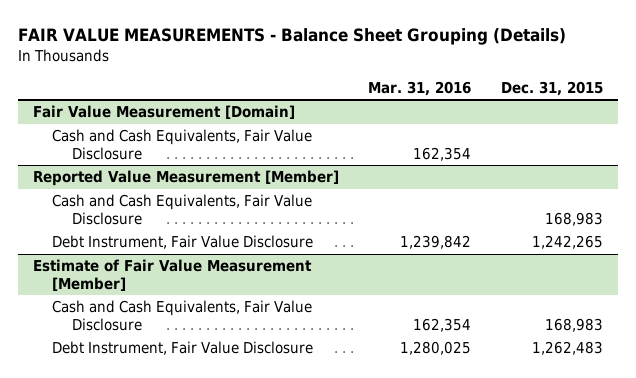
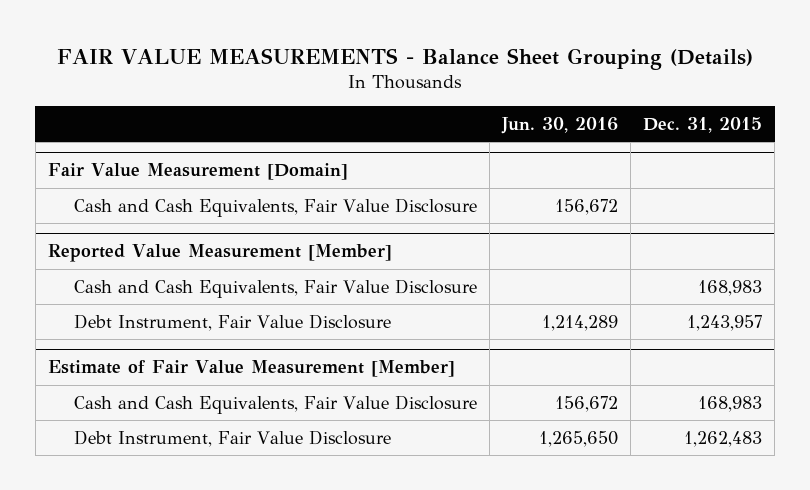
[368,80,472,96] Mar. 31, 2016 -> none
none -> [500,116,618,134] Jun. 30, 2016
[532,235,604,250] 1,242,265 -> [687,314,763,331] 1,243,957

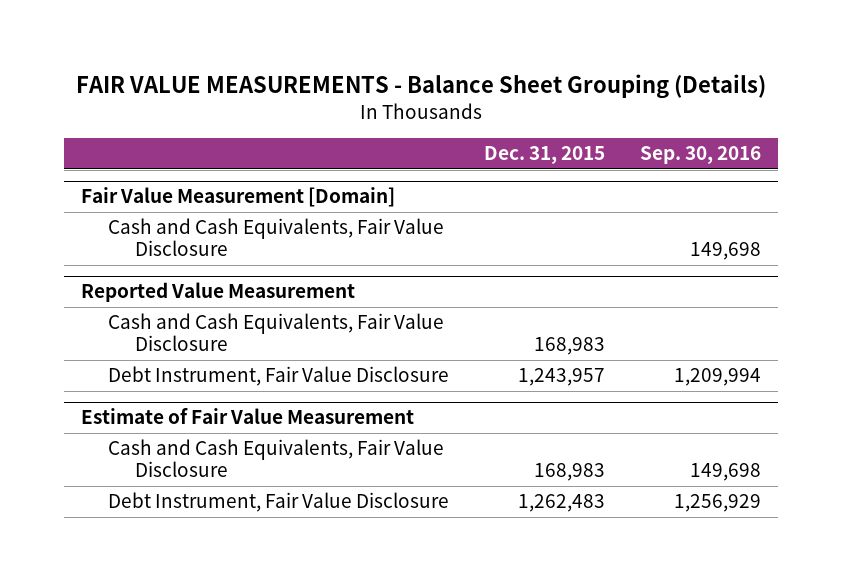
[500,116,618,134] Jun. 30, 2016 -> none
none -> [639,146,761,165] Sep. 30, 2016
[48,244,393,263] Reported Value Measurement [Member] -> [81,282,356,303] Reported Value Measurement
[48,360,456,378] Estimate of Fair Value Measurement [Member] -> [81,408,415,425] Estimate of Fair Value Measurement

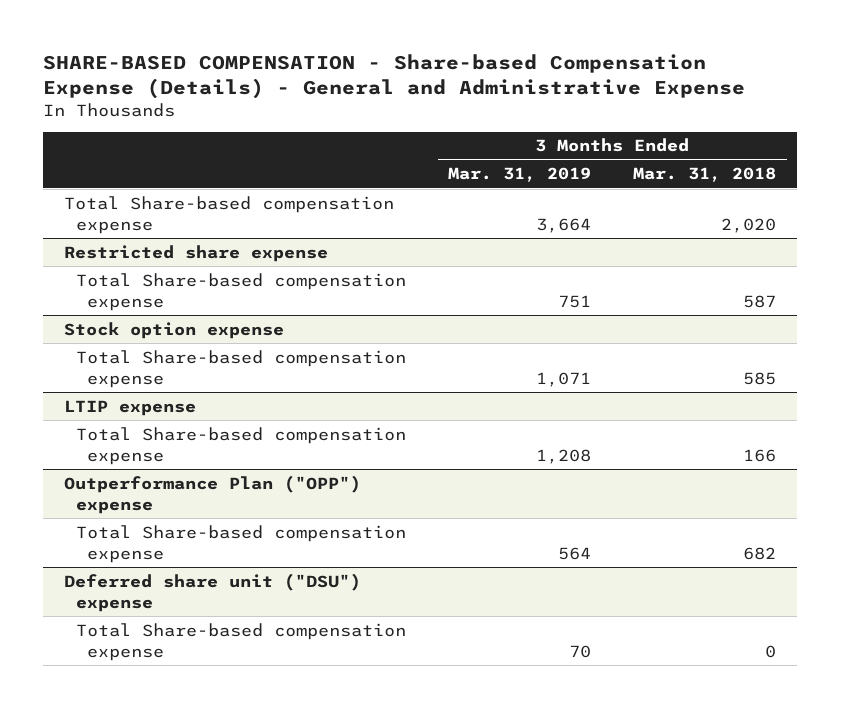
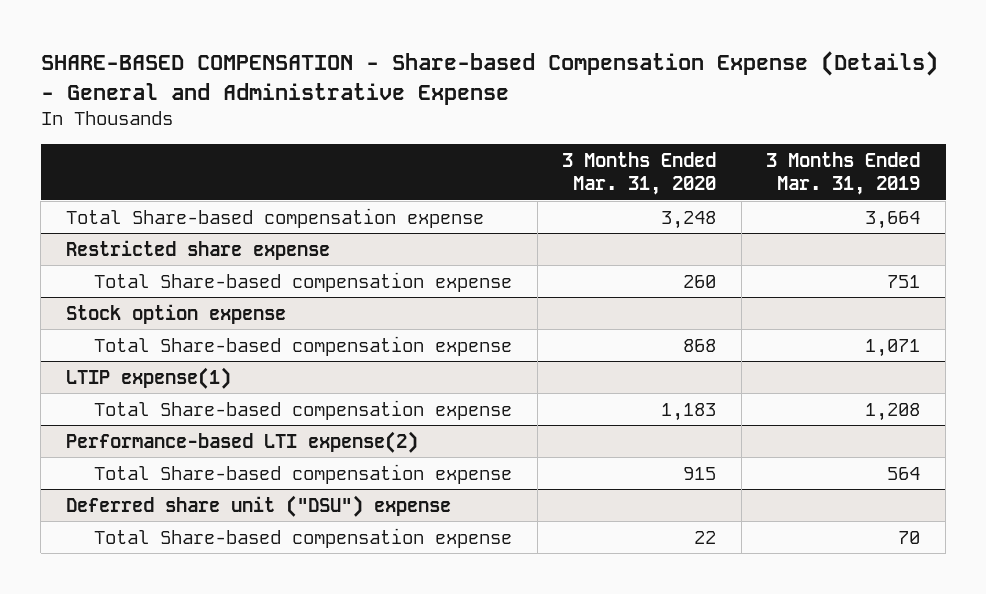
[633,167,777,183] Mar. 31, 2018 -> none
none -> [562,151,717,196] 3 Months Ended Mar. 31, 2020
[64,399,197,416] LTIP expense -> [65,366,231,389] LTIP expense(1)
[64,474,362,514] Outperformance Plan ("OPP") expense -> [65,430,418,453] Performance-based LTI expense(2)

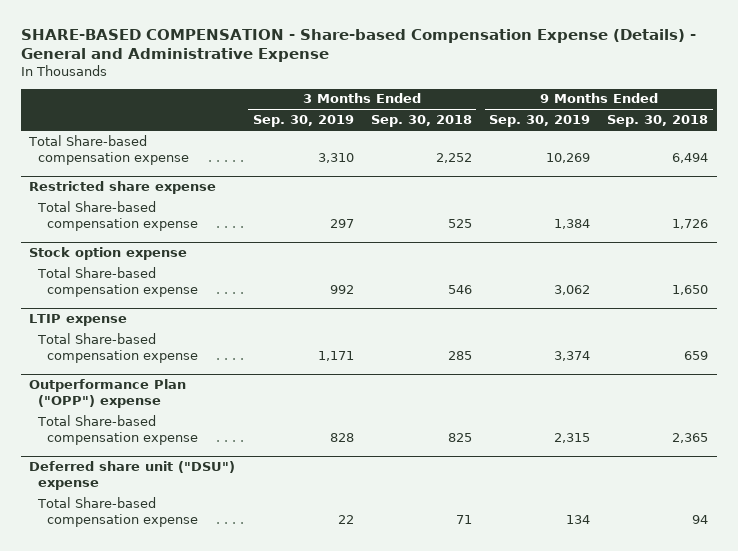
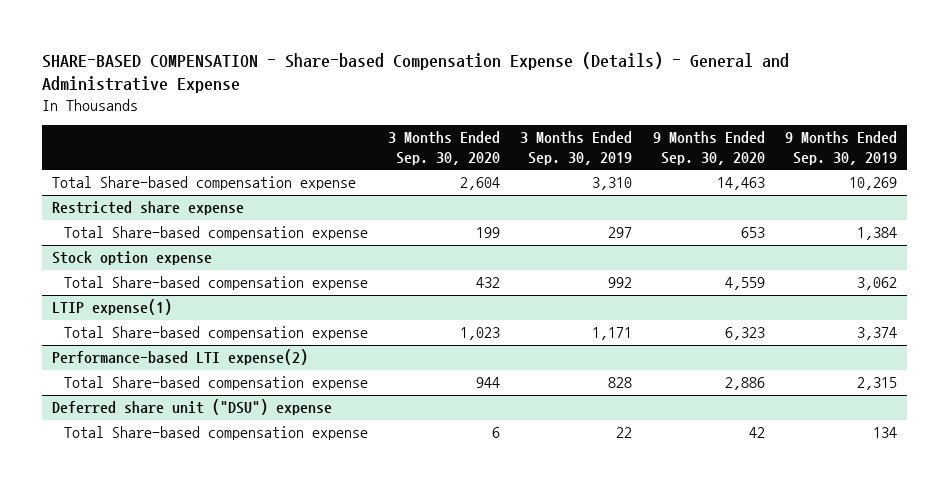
[370,115,472,128] Sep. 30, 2018 -> none
[607,115,709,128] Sep. 30, 2018 -> none
none -> [388,131,501,165] 3 Months Ended Sep. 30, 2020
none -> [652,131,765,165] 9 Months Ended Sep. 30, 2020
[29,314,128,327] LTIP expense -> [51,299,172,316] LTIP expense(1)
[29,379,187,409] Outperformance Plan ("OPP") expense -> [51,349,308,366] Performance-based LTI expense(2)

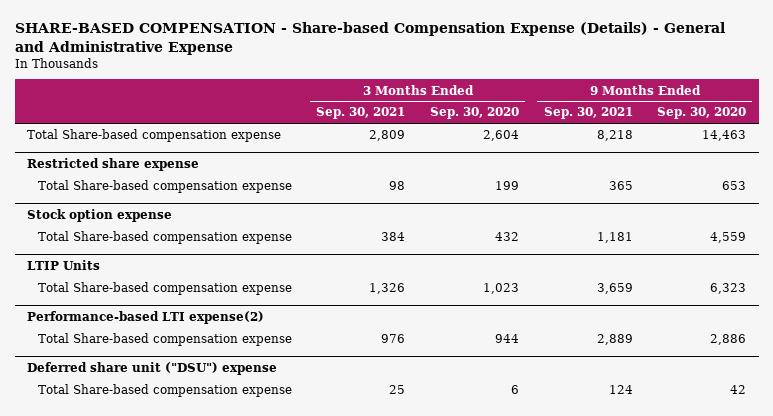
[520,131,633,165] 3 Months Ended Sep. 30, 2019 -> none
[784,131,897,165] 9 Months Ended Sep. 30, 2019 -> none
none -> [316,107,406,120] Sep. 30, 2021
none -> [543,107,633,120] Sep. 30, 2021
[51,299,172,316] LTIP expense(1) -> [27,260,101,271] LTIP Units

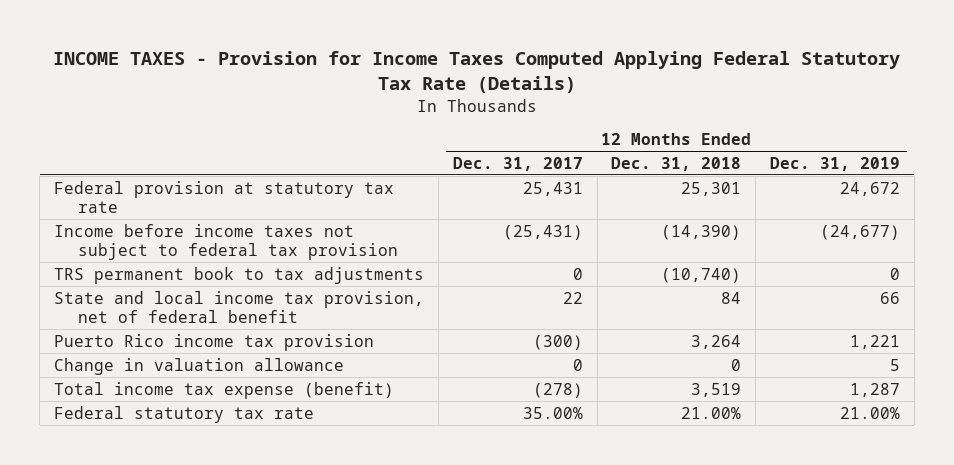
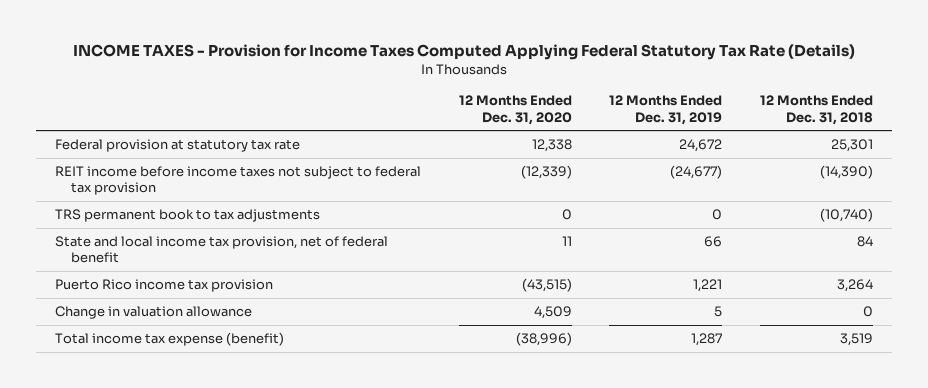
[452,156,583,171] Dec. 31, 2017 -> none
none -> [458,95,572,125] 12 Months Ended Dec. 31, 2020
[54,223,398,260] Income before income taxes not subject to federal tax provision -> [54,166,421,196] REIT income before income taxes not subject to federal tax provision
[54,405,315,423] Federal statutory tax rate -> none

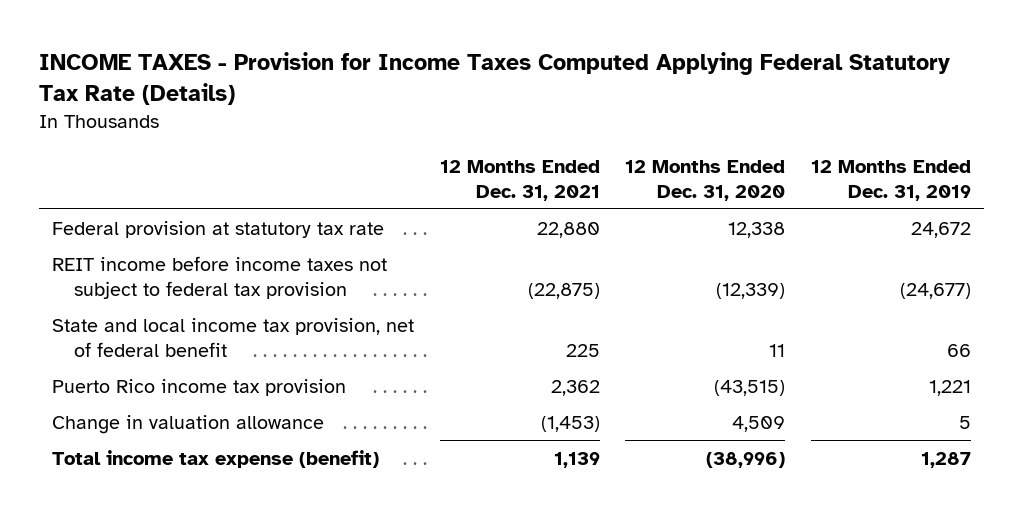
[760,95,874,125] 12 Months Ended Dec. 31, 2018 -> none
none -> [439,159,600,201] 12 Months Ended Dec. 31, 2021
[54,209,320,223] TRS permanent book to tax adjustments -> none

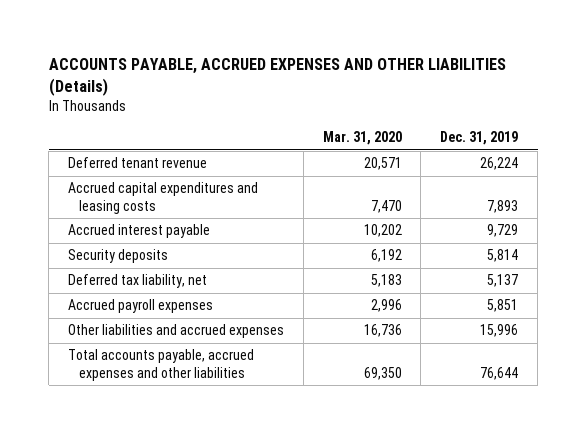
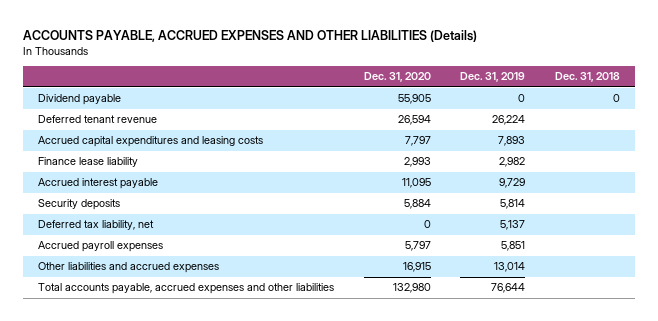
[322,131,402,146] Mar. 31, 2020 -> none
none -> [363,72,431,83] Dec. 31, 2020
none -> [555,72,621,83] Dec. 31, 2018
none -> [37,94,121,106] Dividend payable
none -> [37,157,138,168] Finance lease liability
[480,324,519,338] 15,996 -> [494,262,526,273] 13,014

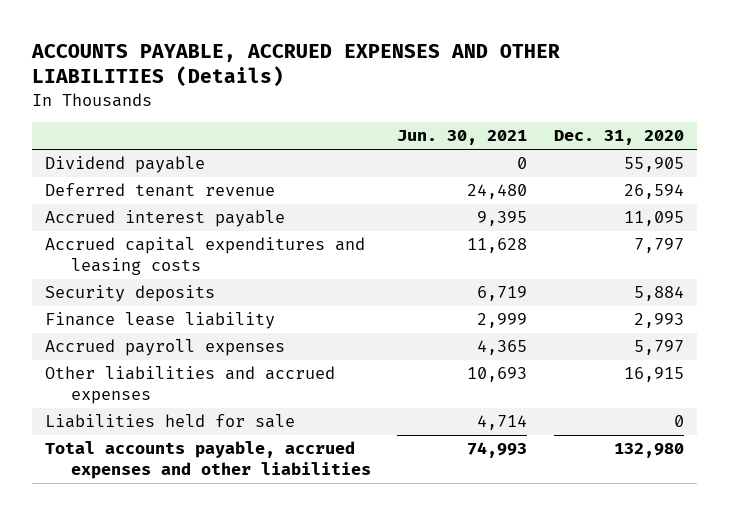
[460,72,526,83] Dec. 31, 2019 -> none
[555,72,621,83] Dec. 31, 2018 -> none
none -> [397,130,528,146] Jun. 30, 2021
[37,136,263,148] Accrued capital expenditures and leasing costs -> [45,237,366,276] Accrued capital expenditures and leasing costs
[37,220,154,231] Deferred tax liability, net -> none
[37,157,138,168] Finance lease liability -> [45,312,276,330] Finance lease liability
none -> [45,414,296,429] Liabilities held for sale

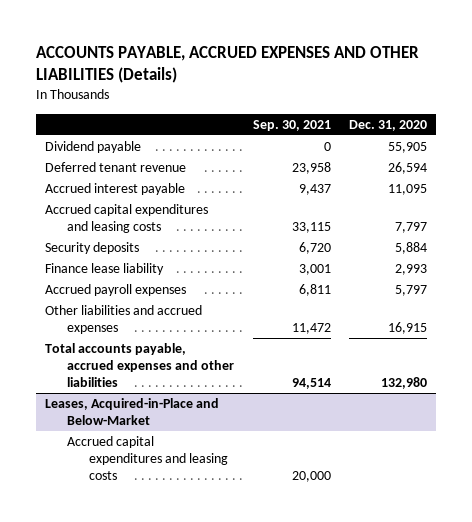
[397,130,528,146] Jun. 30, 2021 -> none
none -> [252,119,331,131] Sep. 30, 2021
[45,414,296,429] Liabilities held for sale -> none
none -> [45,398,220,426] Leases, Acquired-in-Place and Below-Market
none -> [67,436,229,481] Accrued capital expenditures and leasing costs

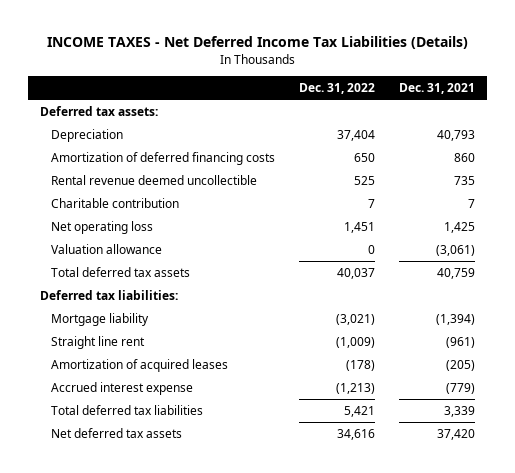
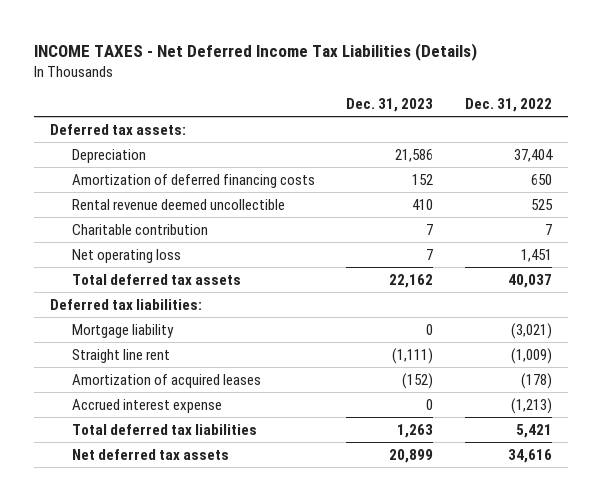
[398,82,475,94] Dec. 31, 2021 -> none
none -> [346,98,434,113] Dec. 31, 2023
[50,244,162,255] Valuation allowance -> none

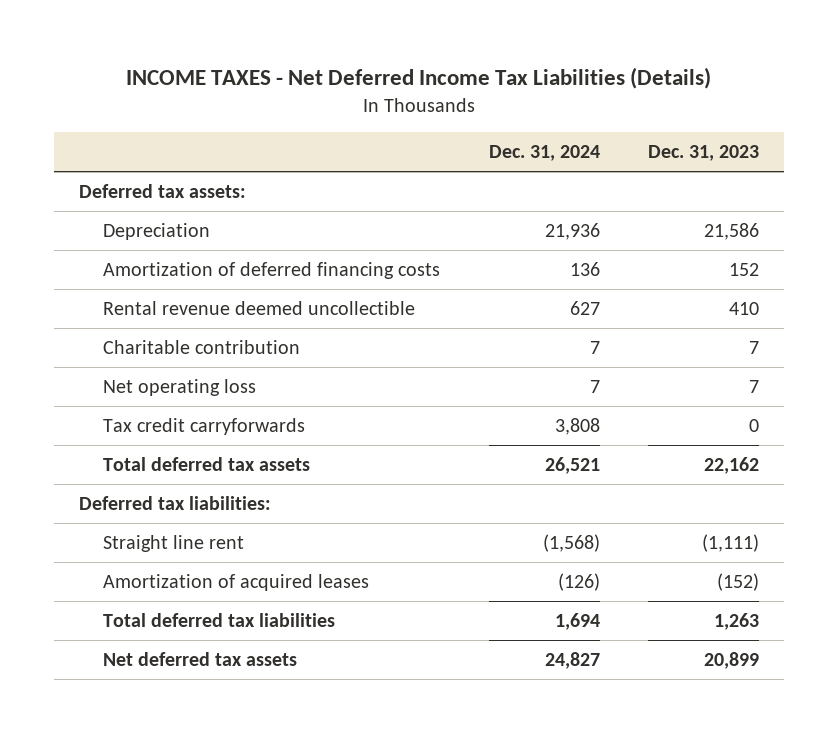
[464,98,552,113] Dec. 31, 2022 -> none
none -> [488,145,600,162] Dec. 31, 2024
none -> [102,417,305,435] Tax credit carryforwards
[71,323,174,338] Mortgage liability -> none
[71,398,222,413] Accrued interest expense -> none

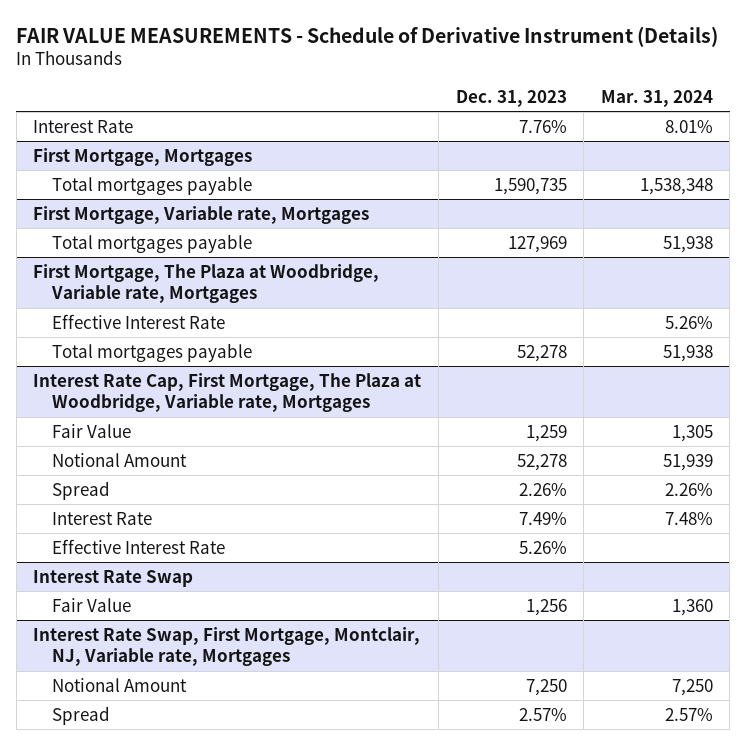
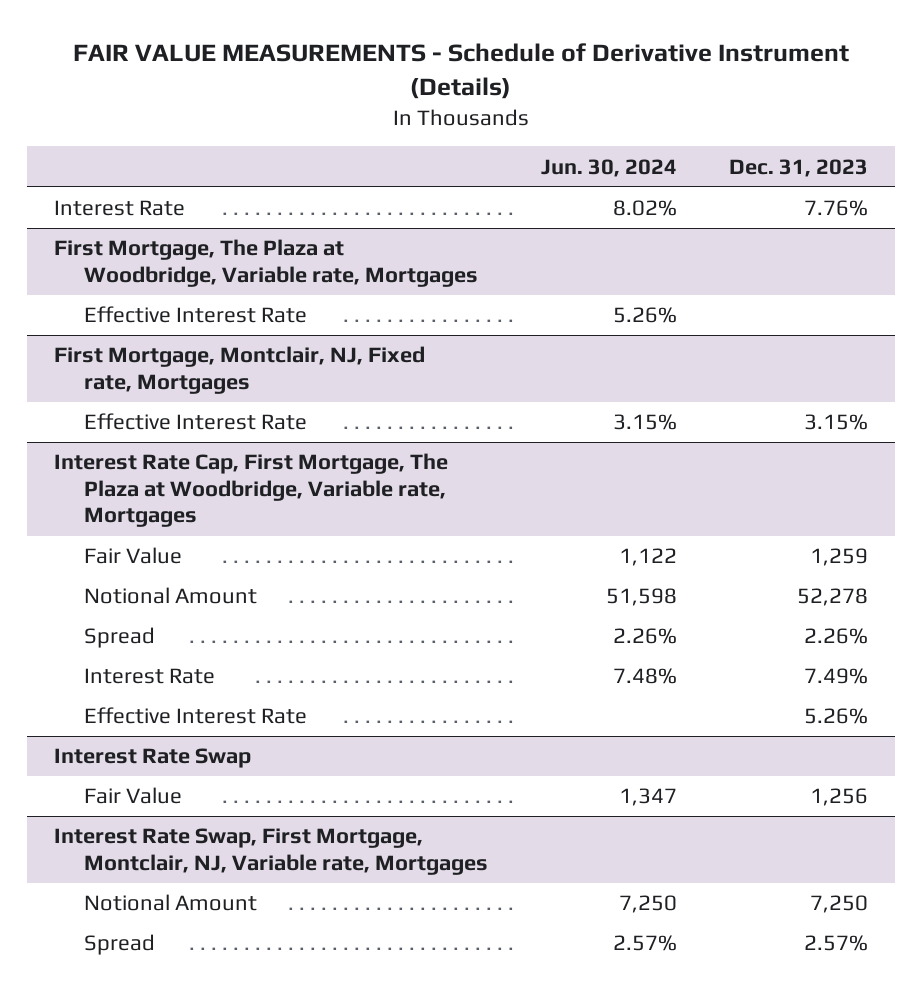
[600,89,713,107] Mar. 31, 2024 -> none
none -> [540,158,677,177] Jun. 30, 2024
[33,147,253,166] First Mortgage, Mortgages -> none
[51,175,252,195] Total mortgages payable -> none
[33,205,370,224] First Mortgage, Variable rate, Mortgages -> none
[51,233,252,253] Total mortgages payable -> none
[51,342,252,362] Total mortgages payable -> none
none -> [53,346,425,394] First Mortgage, Montclair, NJ, Fixed rate, Mortgages
none -> [84,413,308,431] Effective Interest Rate

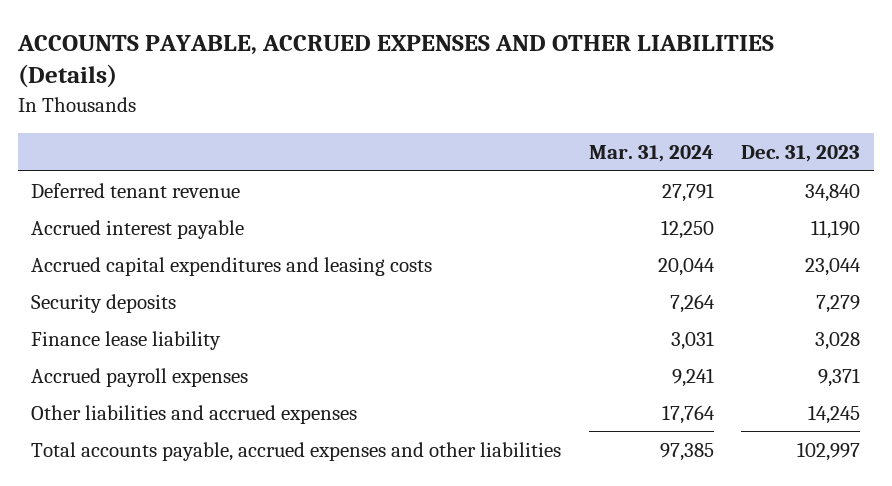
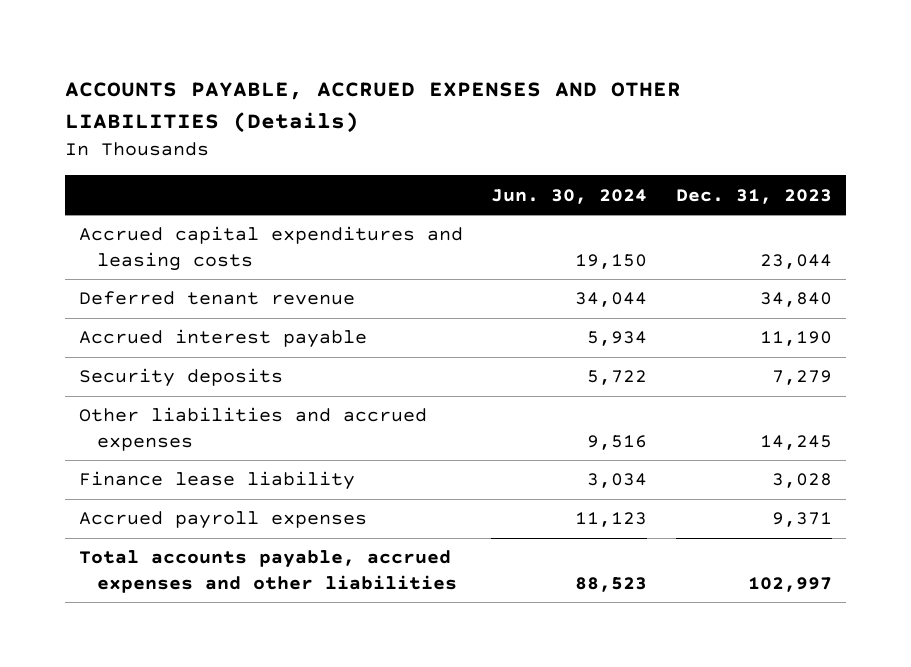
[588,145,714,163] Mar. 31, 2024 -> none
none -> [491,188,648,204] Jun. 30, 2024
[31,256,433,276] Accrued capital expenditures and leasing costs -> [79,226,464,271] Accrued capital expenditures and leasing costs
[31,404,358,424] Other liabilities and accrued expenses -> [79,407,428,451] Other liabilities and accrued expenses

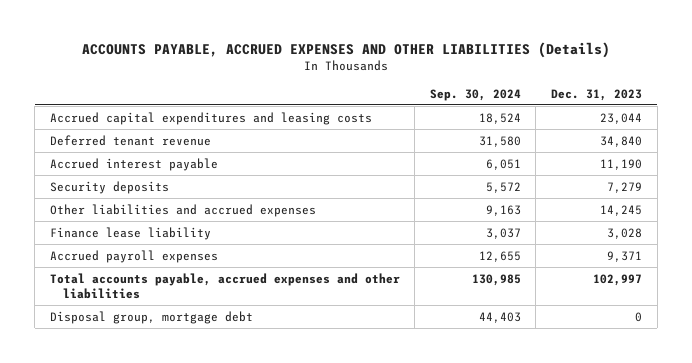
[491,188,648,204] Jun. 30, 2024 -> none
none -> [429,88,521,101] Sep. 30, 2024
none -> [49,310,253,324] Disposal group, mortgage debt

